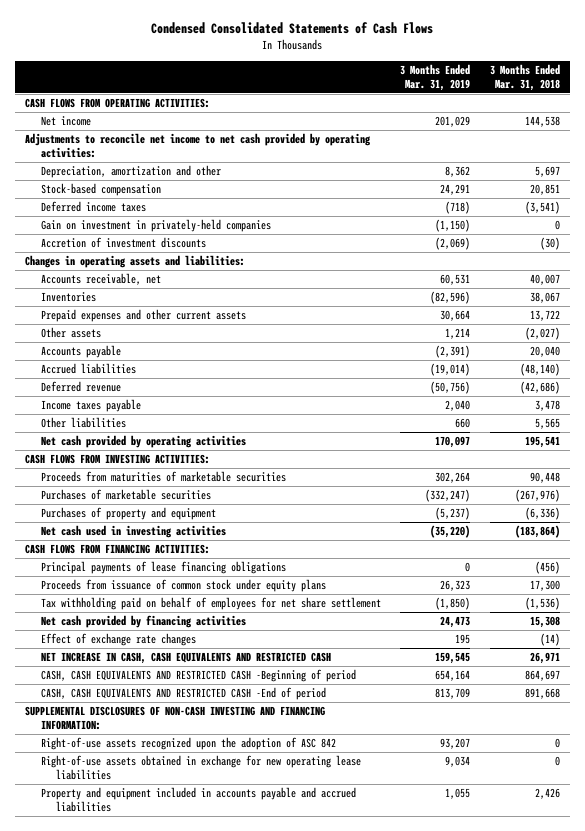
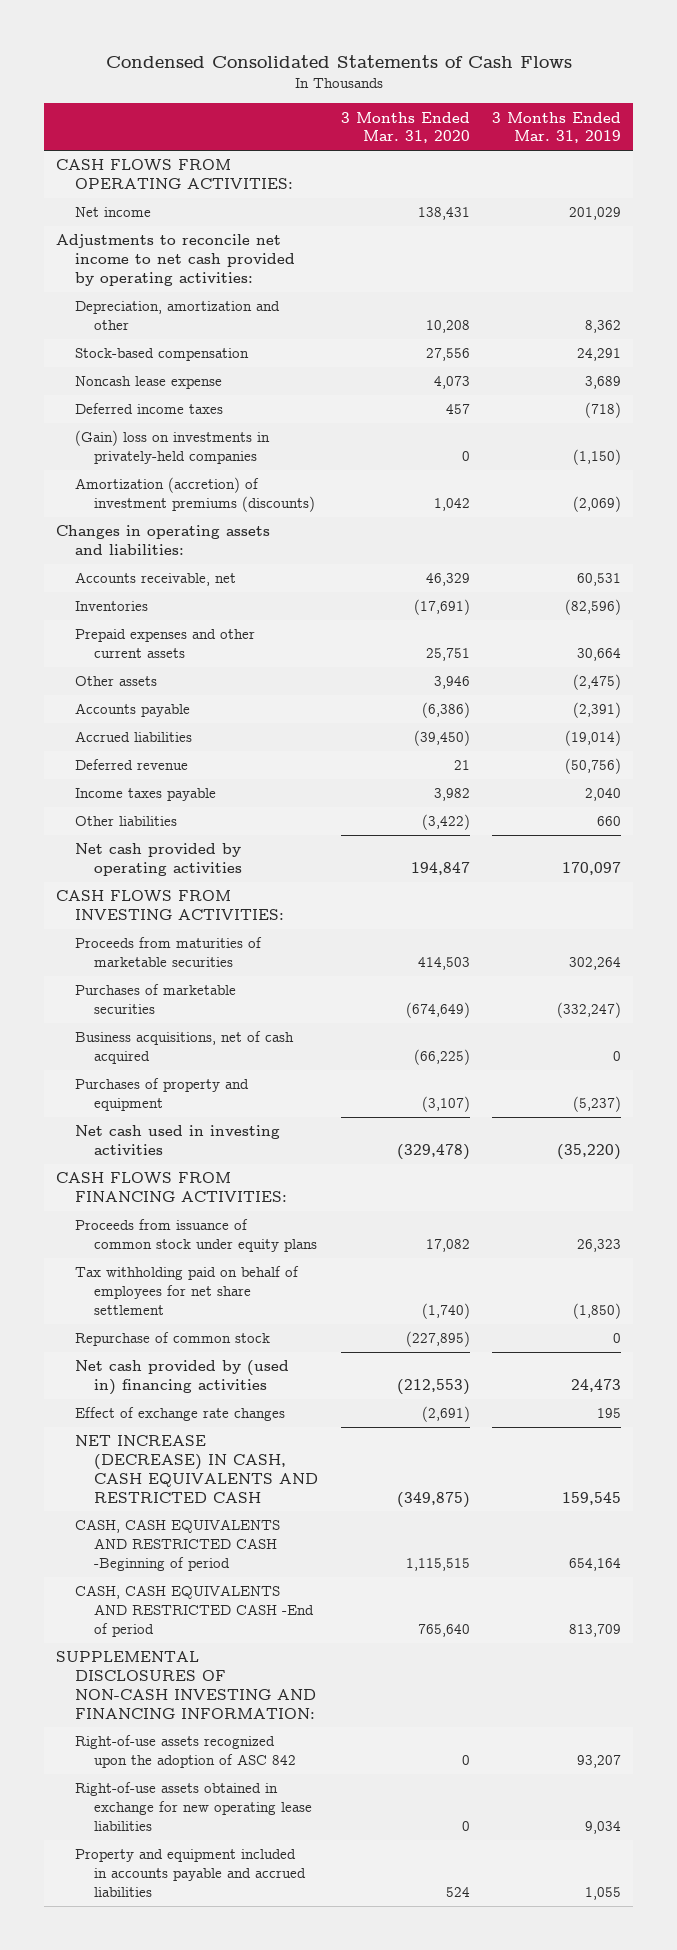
[489,63,560,91] 3 Months Ended Mar. 31, 2018 -> none
none -> [340,111,470,144] 3 Months Ended Mar. 31, 2020
none -> [74,376,222,390] Noncash lease expense
[40,219,271,233] Gain on investment in privately-held companies -> [74,430,270,465] (Gain) loss on investments in privately-held companies
[40,237,206,249] Accretion of investment discounts -> [74,477,315,513] Amortization (accretion) of investment premiums (discounts)
[445,328,471,340] 1,214 -> [573,674,622,691] (2,475)
none -> [74,1031,294,1065] Business acquisitions, net of cash acquired
[40,561,286,575] Principal payments of lease financing obligations -> none
none -> [74,1332,270,1347] Repurchase of common stock
[40,615,246,629] Net cash provided by financing activities -> [74,1360,289,1396] Net cash provided by (used in) financing activities
[40,652,331,665] NET INCREASE IN CASH, CASH EQUIVALENTS AND RESTRICTED CASH -> [74,1435,318,1503] NET INCREASE (DECREASE) IN CASH, CASH EQUIVALENTS AND RESTRICTED CASH

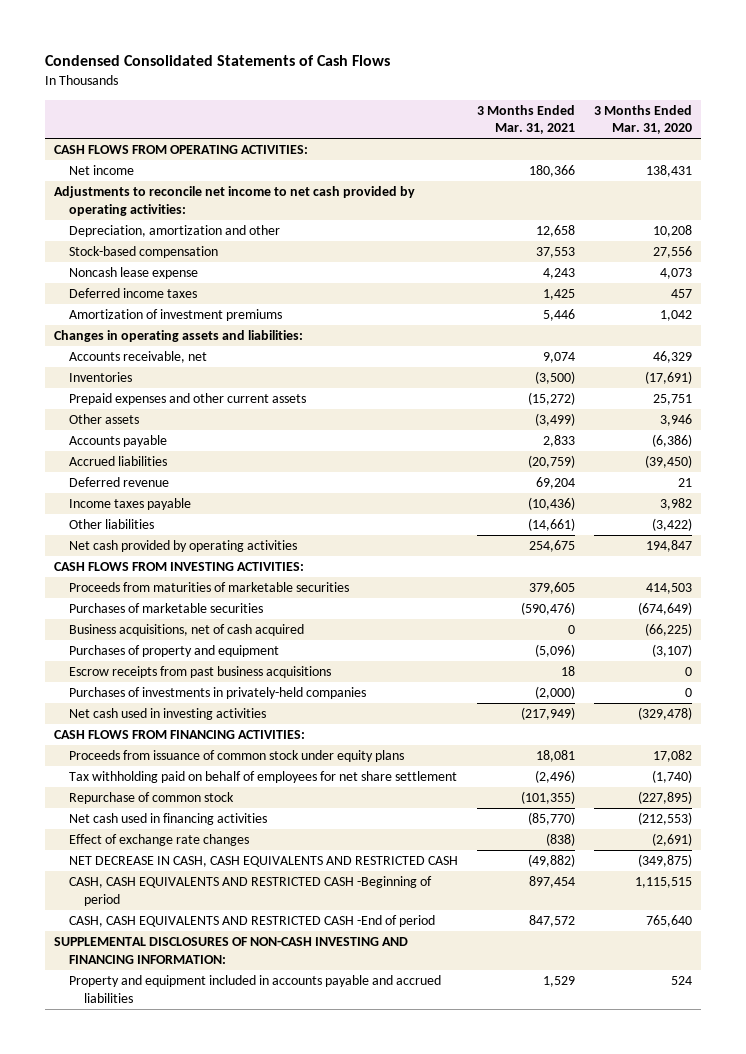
[492,111,622,144] 3 Months Ended Mar. 31, 2019 -> none
none -> [476,104,575,135] 3 Months Ended Mar. 31, 2021
[74,430,270,465] (Gain) loss on investments in privately-held companies -> none
[74,477,315,513] Amortization (accretion) of investment premiums (discounts) -> [68,309,282,322] Amortization of investment premiums
none -> [68,666,331,679] Escrow receipts from past business acquisitions
none -> [68,687,366,700] Purchases of investments in privately-held companies
[74,1360,289,1396] Net cash provided by (used in) financing activities -> [68,813,267,826] Net cash used in financing activities
[74,1435,318,1503] NET INCREASE (DECREASE) IN CASH, CASH EQUIVALENTS AND RESTRICTED CASH -> [68,856,458,868] NET DECREASE IN CASH, CASH EQUIVALENTS AND RESTRICTED CASH
[74,1735,296,1769] Right-of-use assets recognized upon the adoption of ASC 842 -> none
[74,1782,312,1831] Right-of-use assets obtained in exchange for new operating lease liabilities -> none

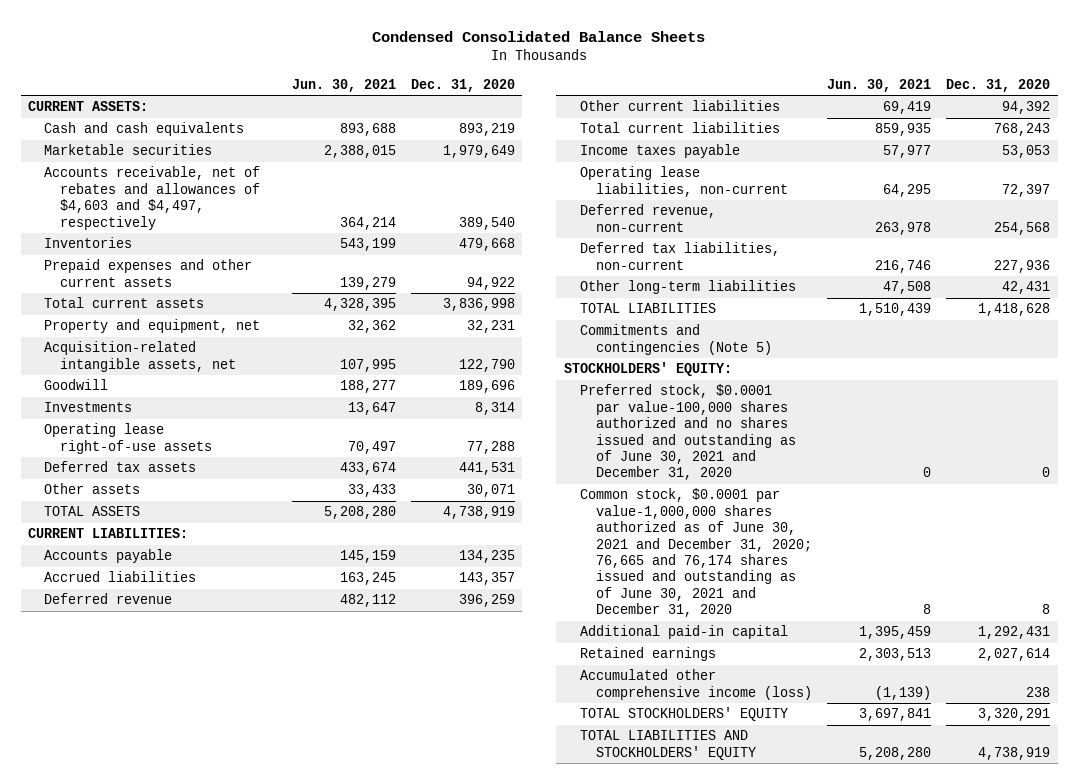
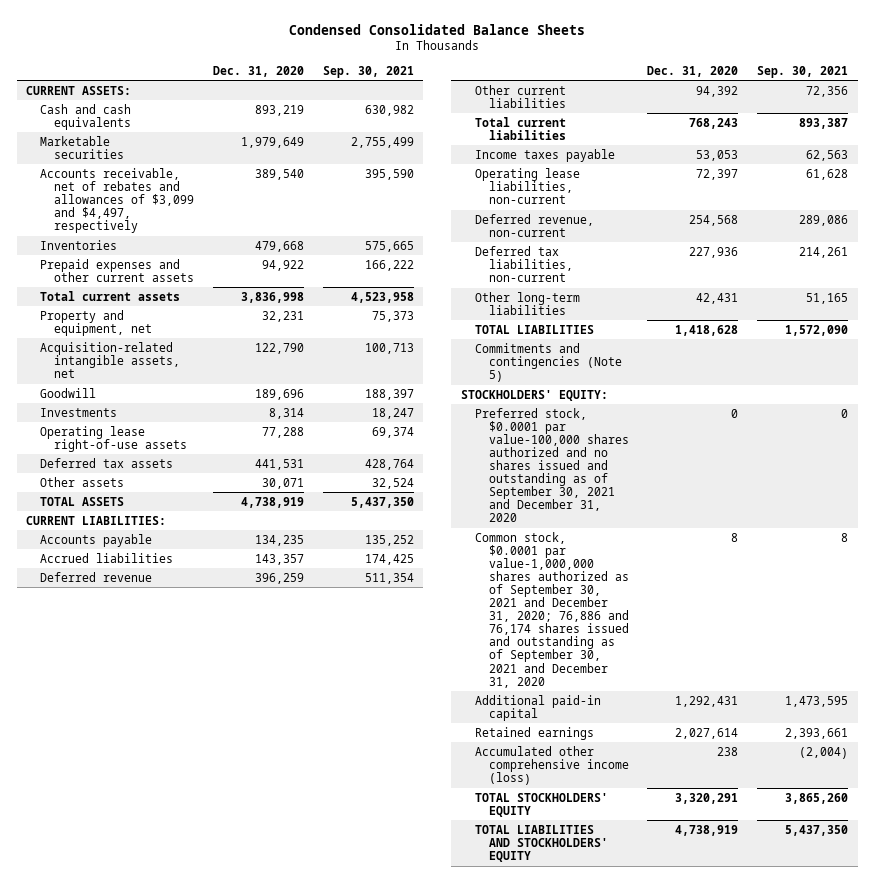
[291,79,396,93] Jun. 30, 2021 -> none
none -> [322,65,414,78] Sep. 30, 2021
[44,166,261,230] Accounts receivable, net of rebates and allowances of $4,603 and $4,497, respectively -> [40,167,195,234] Accounts receivable, net of rebates and allowances of $3,099 and $4,497, respectively
[580,384,797,481] Preferred stock, $0.0001 par value-100,000 shares authorized and no shares issued and outstanding as of June 30, 2021 and December 31, 2020 -> [474,407,629,523] Preferred stock, $0.0001 par value-100,000 shares authorized and no shares issued and outstanding as of September 30, 2021 and December 31, 2020
[580,488,813,618] Common stock, $0.0001 par value-1,000,000 shares authorized as of June 30, 2021 and December 31, 2020; 76,665 and 76,174 shares issued and outstanding as of June 30, 2021 and December 31, 2020 -> [474,531,629,688] Common stock, $0.0001 par value-1,000,000 shares authorized as of September 30, 2021 and December 31, 2020; 76,886 and 76,174 shares issued and outstanding as of September 30, 2021 and December 31, 2020

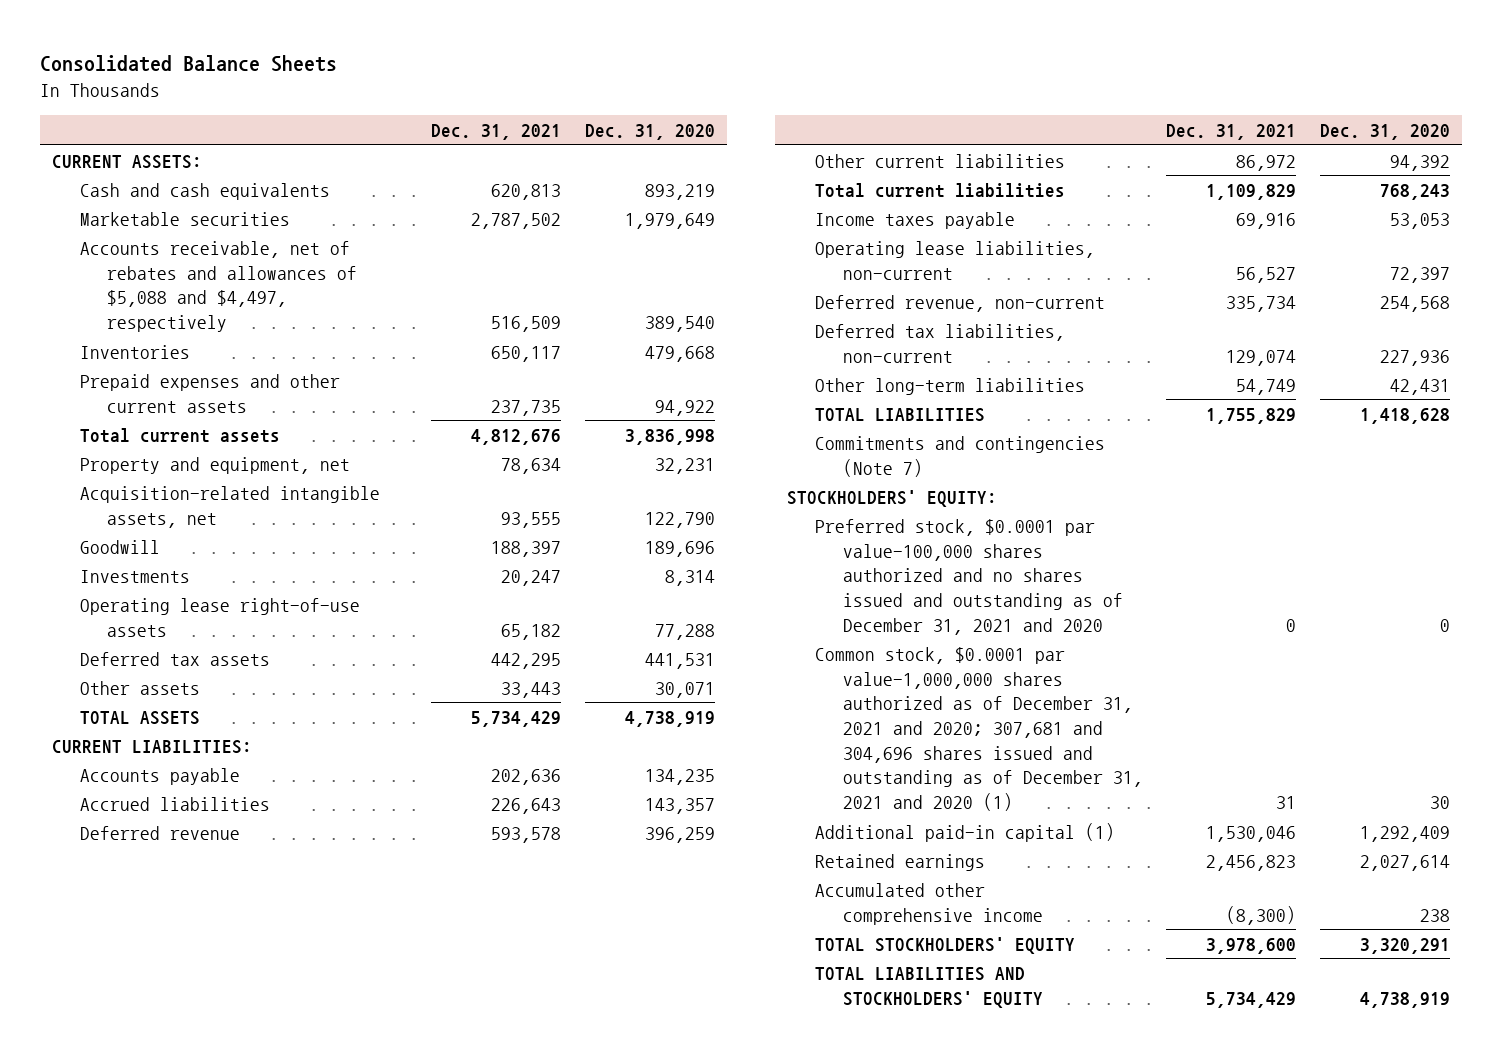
[289,23,586,35] Condensed Consolidated Balance Sheets -> [40,55,338,73] Consolidated Balance Sheets
[322,65,414,78] Sep. 30, 2021 -> none
none -> [431,124,562,141] Dec. 31, 2021
[40,167,195,234] Accounts receivable, net of rebates and allowances of $3,099 and $4,497, respectively -> [79,240,358,332] Accounts receivable, net of rebates and allowances of $5,088 and $4,497, respectively
[474,342,622,382] Commitments and contingencies (Note 5) -> [814,435,1105,477] Commitments and contingencies (Note 7)
[474,407,629,523] Preferred stock, $0.0001 par value-100,000 shares authorized and no shares issued and outstanding as of September 30, 2021 and December 31, 2020 -> [814,518,1123,635] Preferred stock, $0.0001 par value-100,000 shares authorized and no shares issued and outstanding as of December 31, 2021 and 2020
[474,531,629,688] Common stock, $0.0001 par value-1,000,000 shares authorized as of September 30, 2021 and December 31, 2020; 76,886 and 76,174 shares issued and outstanding as of September 30, 2021 and December 31, 2020 -> [814,646,1143,812] Common stock, $0.0001 par value-1,000,000 shares authorized as of December 31, 2021 and 2020; 307,681 and 304,696 shares issued and outstanding as of December 31, 2021 and 2020 (1)
[731,532,739,542] 8 -> [1430,796,1451,810] 30
[474,694,601,721] Additional paid-in capital -> [814,822,1115,842] Additional paid-in capital (1)
[675,695,739,707] 1,292,431 -> [1360,825,1451,842] 1,292,409
[474,745,629,785] Accumulated other comprehensive income (loss) -> [814,882,1043,925] Accumulated other comprehensive income

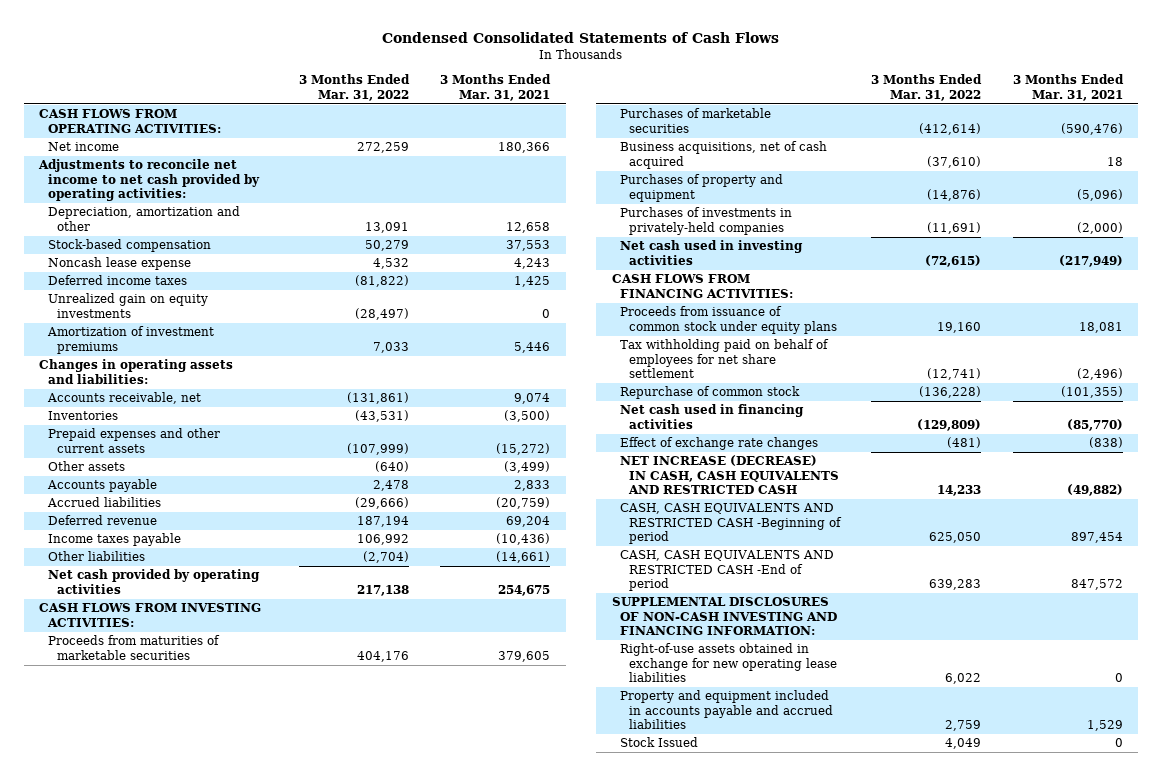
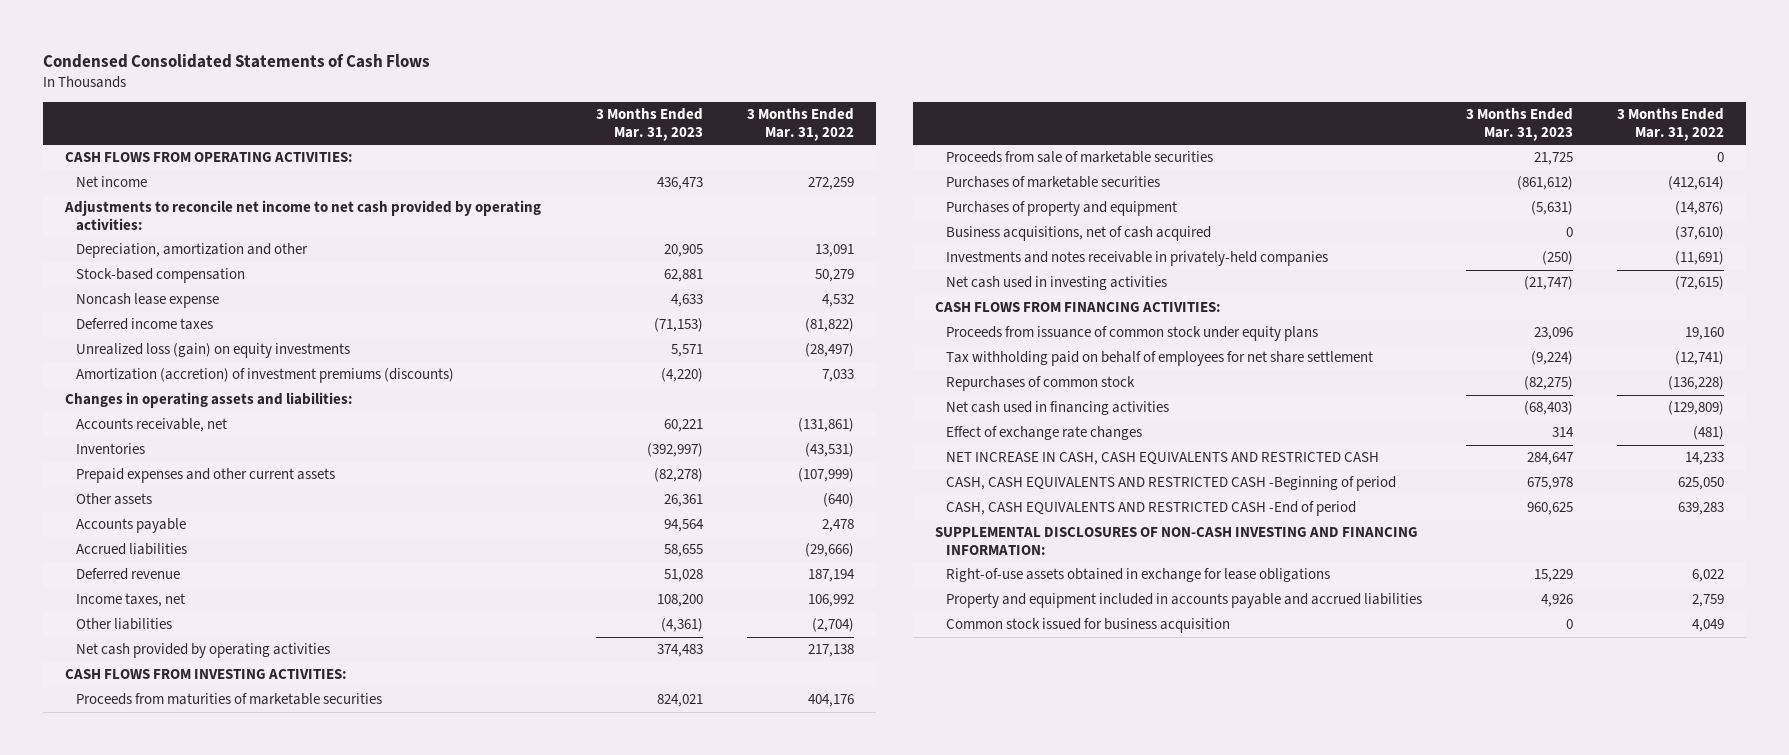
[440,74,552,102] 3 Months Ended Mar. 31, 2021 -> none
none -> [595,108,703,141] 3 Months Ended Mar. 31, 2023
[48,293,209,318] Unrealized gain on equity investments -> [75,343,350,359] Unrealized loss (gain) on equity investments
[47,326,215,354] Amortization of investment premiums -> [75,368,454,384] Amortization (accretion) of investment premiums (discounts)
[48,533,182,547] Income taxes payable -> [75,593,185,608] Income taxes, net
none -> [945,151,1213,164] Proceeds from sale of marketable securities
[620,141,828,169] Business acquisitions, net of cash acquired -> [945,226,1211,242] Business acquisitions, net of cash acquired
[620,207,793,235] Purchases of investments in privately-held companies -> [945,251,1328,267] Investments and notes receivable in privately-held companies
[620,386,801,400] Repurchase of common stock -> [945,376,1135,392] Repurchases of common stock
[620,455,840,495] NET INCREASE (DECREASE) IN CASH, CASH EQUIVALENTS AND RESTRICTED CASH -> [945,452,1379,466] NET INCREASE IN CASH, CASH EQUIVALENTS AND RESTRICTED CASH
[620,643,838,683] Right-of-use assets obtained in exchange for new operating lease liabilities -> [945,568,1330,583] Right-of-use assets obtained in exchange for lease obligations
[620,737,699,748] Stock Issued -> [945,618,1230,634] Common stock issued for business acquisition

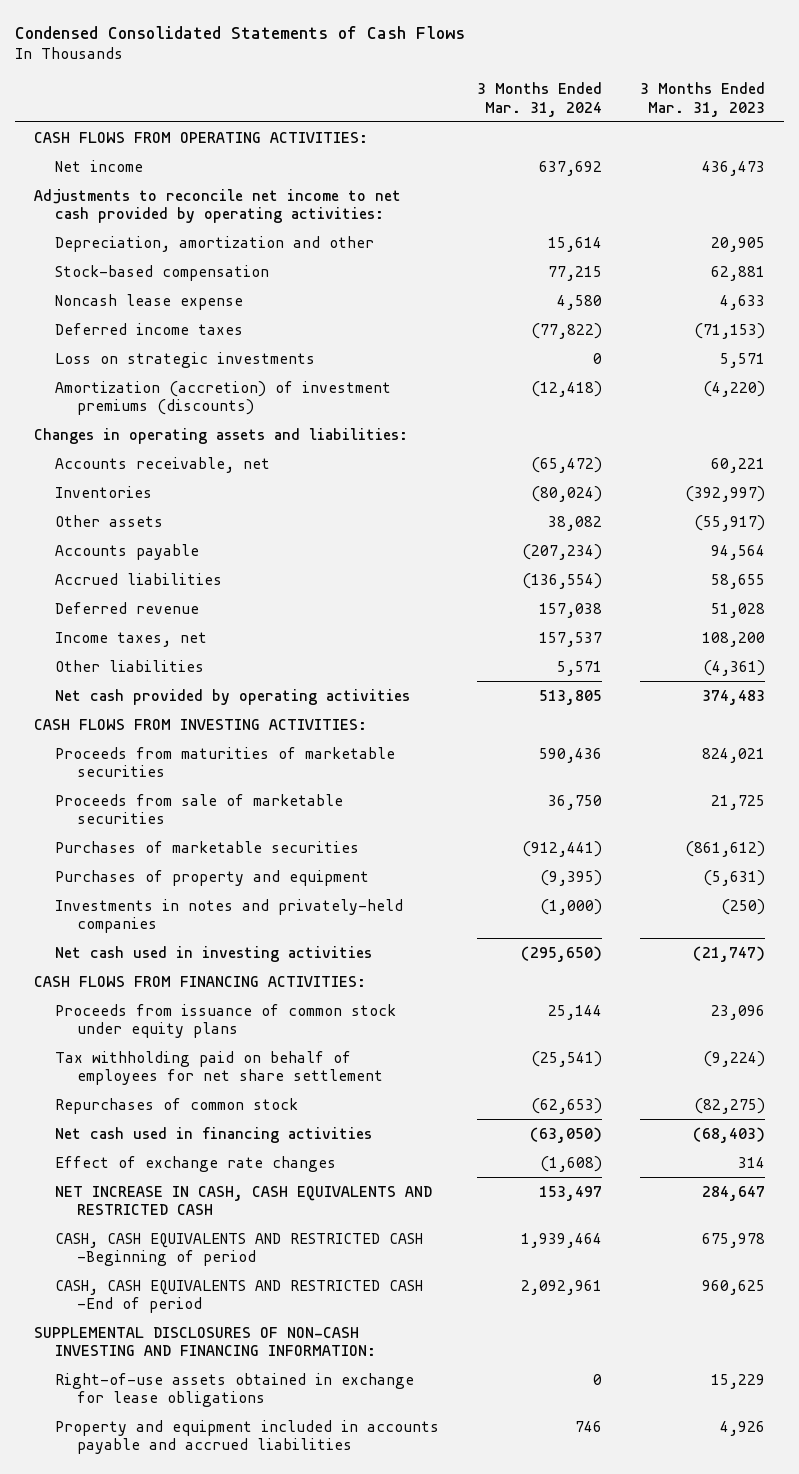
[746,108,854,141] 3 Months Ended Mar. 31, 2022 -> none
none -> [477,82,603,117] 3 Months Ended Mar. 31, 2024
[75,343,350,359] Unrealized loss (gain) on equity investments -> [55,351,316,368] Loss on strategic investments
[75,468,335,484] Prepaid expenses and other current assets -> none
[663,494,703,508] 26,361 -> [694,514,766,531] (55,917)
[945,226,1211,242] Business acquisitions, net of cash acquired -> none
[945,251,1328,267] Investments and notes receivable in privately-held companies -> [55,898,404,933] Investments in notes and privately-held companies
[945,618,1230,634] Common stock issued for business acquisition -> none

